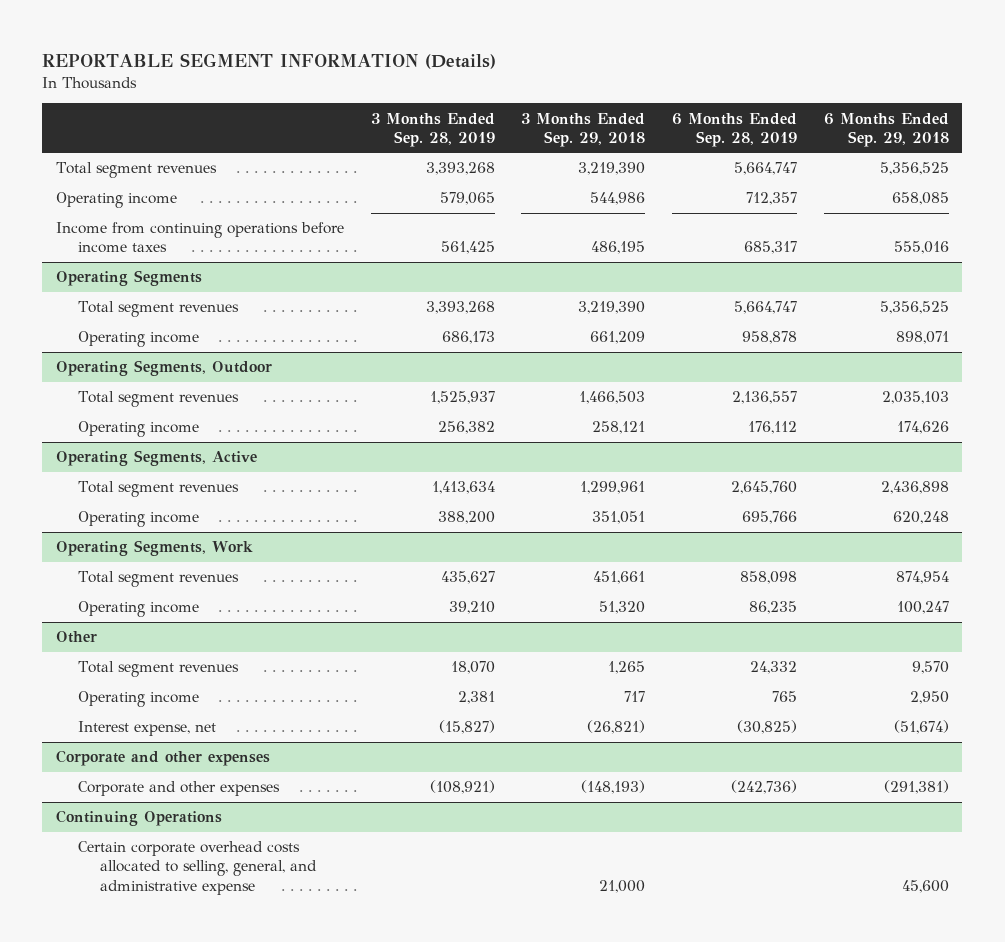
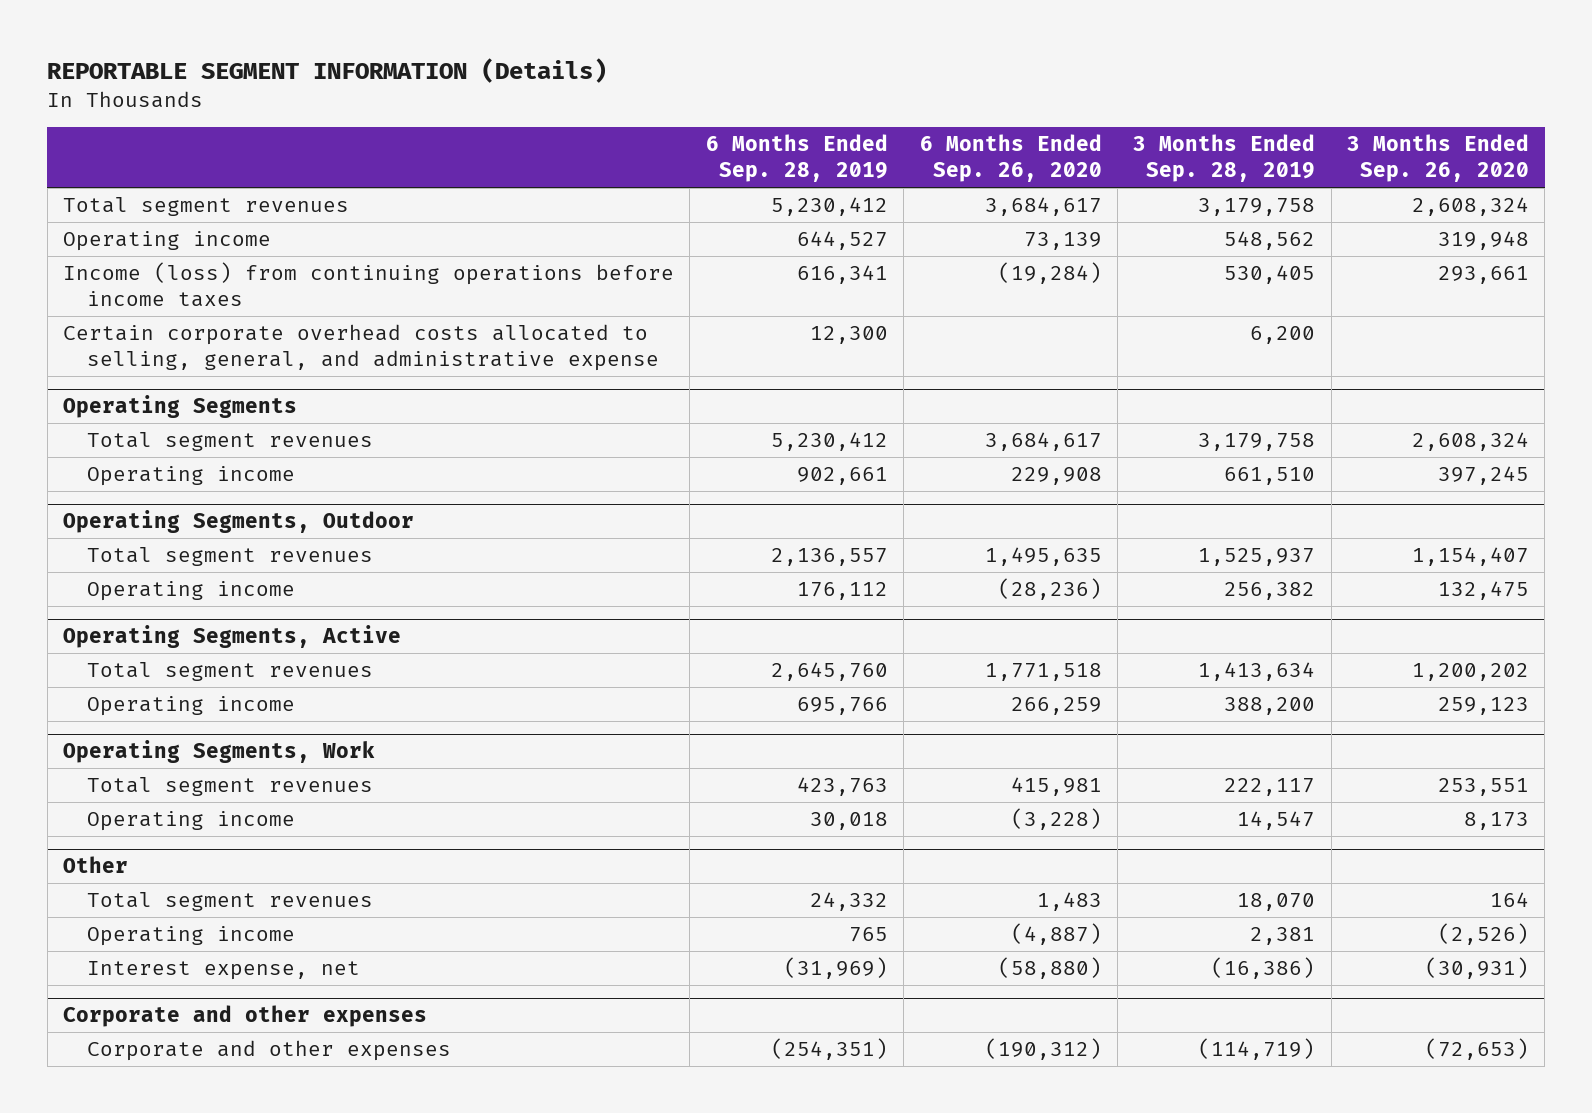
[521,112,646,147] 3 Months Ended Sep. 29, 2018 -> none
[824,112,950,147] 6 Months Ended Sep. 29, 2018 -> none
none -> [919,134,1102,183] 6 Months Ended Sep. 26, 2020
none -> [1347,134,1530,183] 3 Months Ended Sep. 26, 2020
[425,162,495,176] 3,393,268 -> [1198,198,1316,217] 3,179,758
[734,162,798,176] 5,664,747 -> [770,197,888,217] 5,230,412
[439,192,495,206] 579,065 -> [1224,231,1316,251] 548,562
[746,192,798,206] 712,357 -> [796,231,888,251] 644,527
[55,222,344,254] Income from continuing operations before income taxes -> [63,262,675,308] Income (loss) from continuing operations before income taxes
[440,241,495,255] 561,425 -> [1224,265,1316,285] 530,405
[744,241,798,255] 685,317 -> [796,265,888,285] 616,341
none -> [63,324,660,372] Certain corporate overhead costs allocated to selling, general, and administrative expense
[425,301,495,315] 3,393,268 -> [1198,433,1316,452] 3,179,758
[734,301,798,315] 5,664,747 -> [770,432,888,452] 5,230,412
[441,331,495,345] 686,173 -> [1224,467,1316,486] 661,510
[742,331,798,345] 958,878 -> [796,467,888,486] 902,661
[440,571,495,585] 435,627 -> [1224,778,1316,797] 222,117
[740,571,798,585] 858,098 -> [796,777,888,797] 423,763
[448,601,495,615] 39,210 -> [1237,811,1316,831] 14,547
[749,601,798,615] 86,235 -> [809,812,888,831] 30,018
[438,720,495,735] (15,827) -> [1211,957,1316,980] (16,386)
[737,720,798,735] (30,825) -> [783,957,888,980] (31,969)
[55,810,222,827] Continuing Operations -> none
[78,841,318,895] Certain corporate overhead costs allocated to selling, general, and administrative expense -> none
[429,780,495,795] (108,921) -> [1198,1038,1316,1061] (114,719)
[731,780,798,795] (242,736) -> [770,1038,888,1061] (254,351)

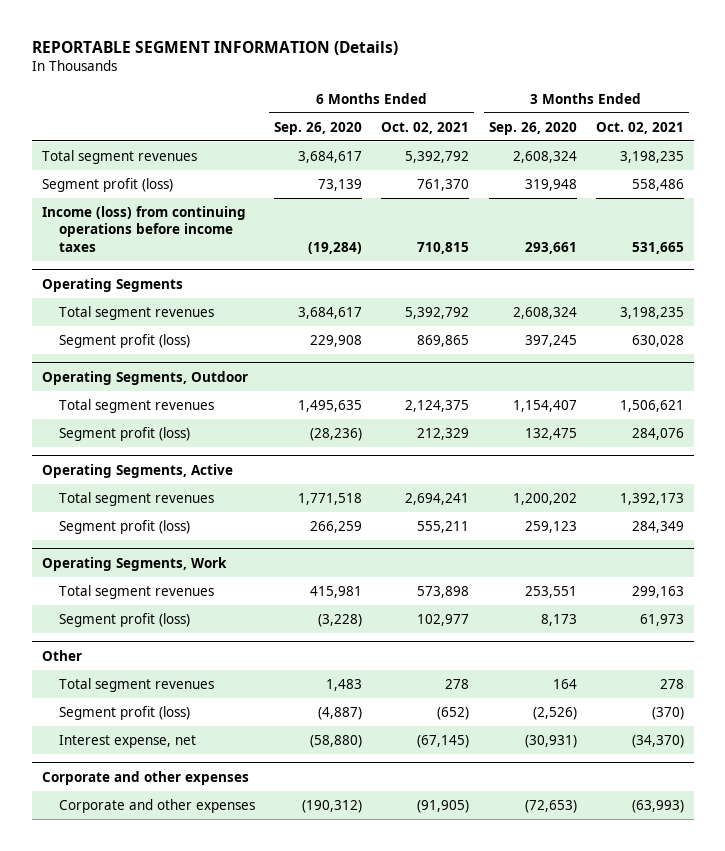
[705,134,888,183] 6 Months Ended Sep. 28, 2019 -> none
[1133,134,1316,183] 3 Months Ended Sep. 28, 2019 -> none
none -> [381,121,470,134] Oct. 02, 2021
none -> [595,121,684,134] Oct. 02, 2021
[63,231,272,252] Operating income -> [41,177,173,192] Segment profit (loss)
[63,324,660,372] Certain corporate overhead costs allocated to selling, general, and administrative expense -> none
[87,466,296,487] Operating income -> [58,333,190,348] Segment profit (loss)
[87,581,296,602] Operating income -> [58,426,190,441] Segment profit (loss)
[87,696,296,717] Operating income -> [58,519,190,534] Segment profit (loss)
[87,811,296,832] Operating income -> [58,612,190,627] Segment profit (loss)
[87,926,296,947] Operating income -> [58,705,190,720] Segment profit (loss)

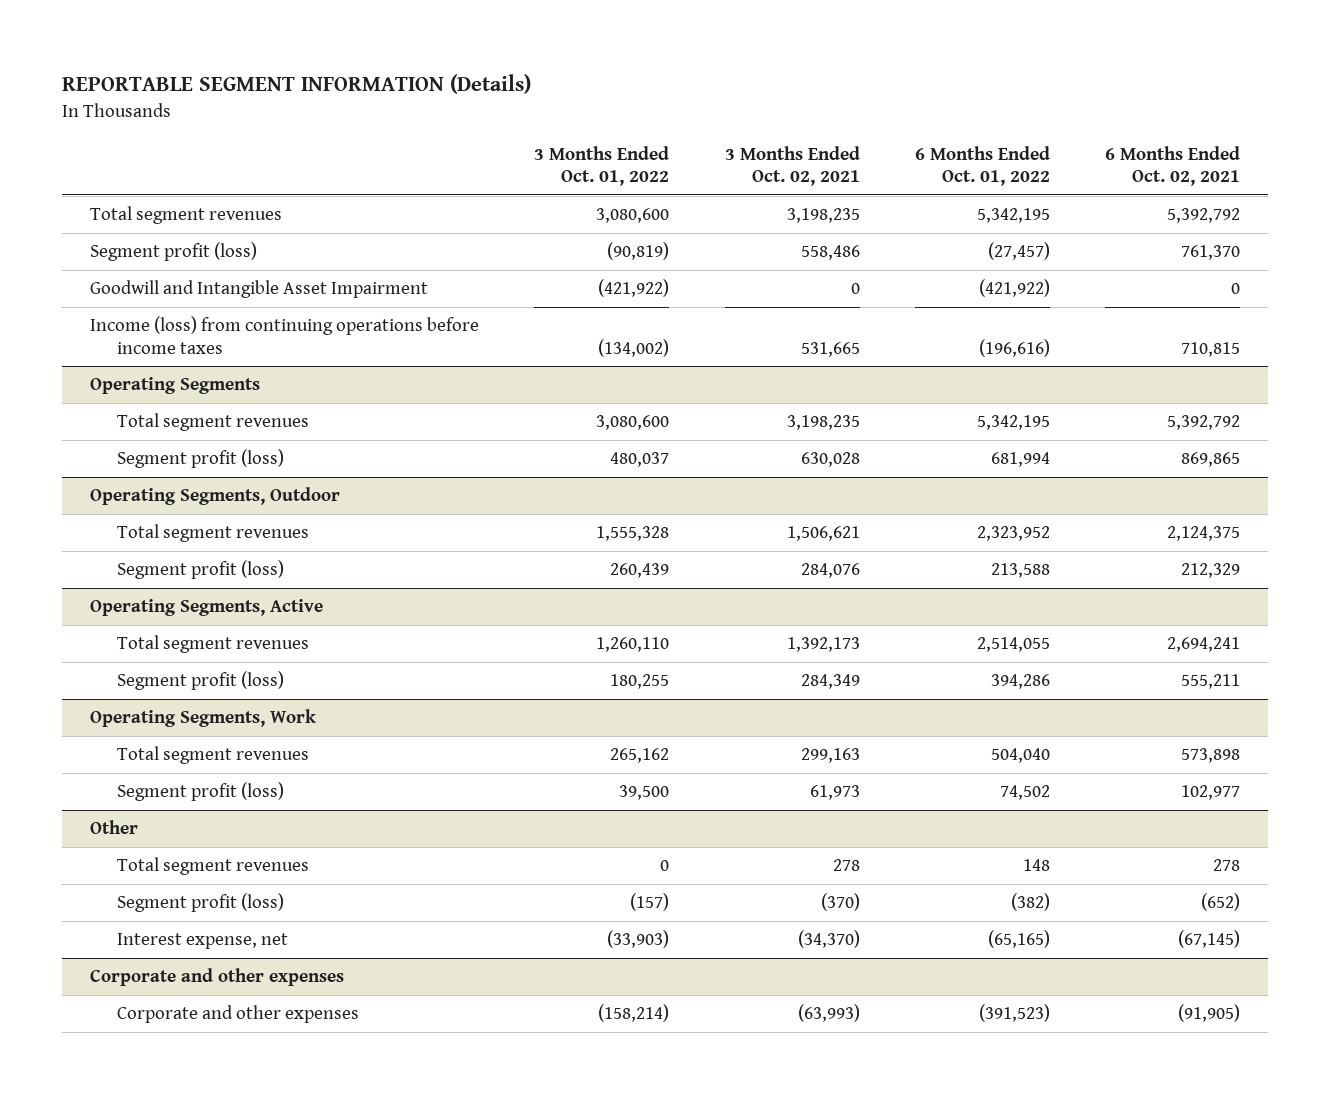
[274,121,363,135] Sep. 26, 2020 -> none
[488,121,577,135] Sep. 26, 2020 -> none
none -> [534,145,670,187] 3 Months Ended Oct. 01, 2022
none -> [914,145,1050,187] 6 Months Ended Oct. 01, 2022
none -> [89,280,428,299] Goodwill and Intangible Asset Impairment

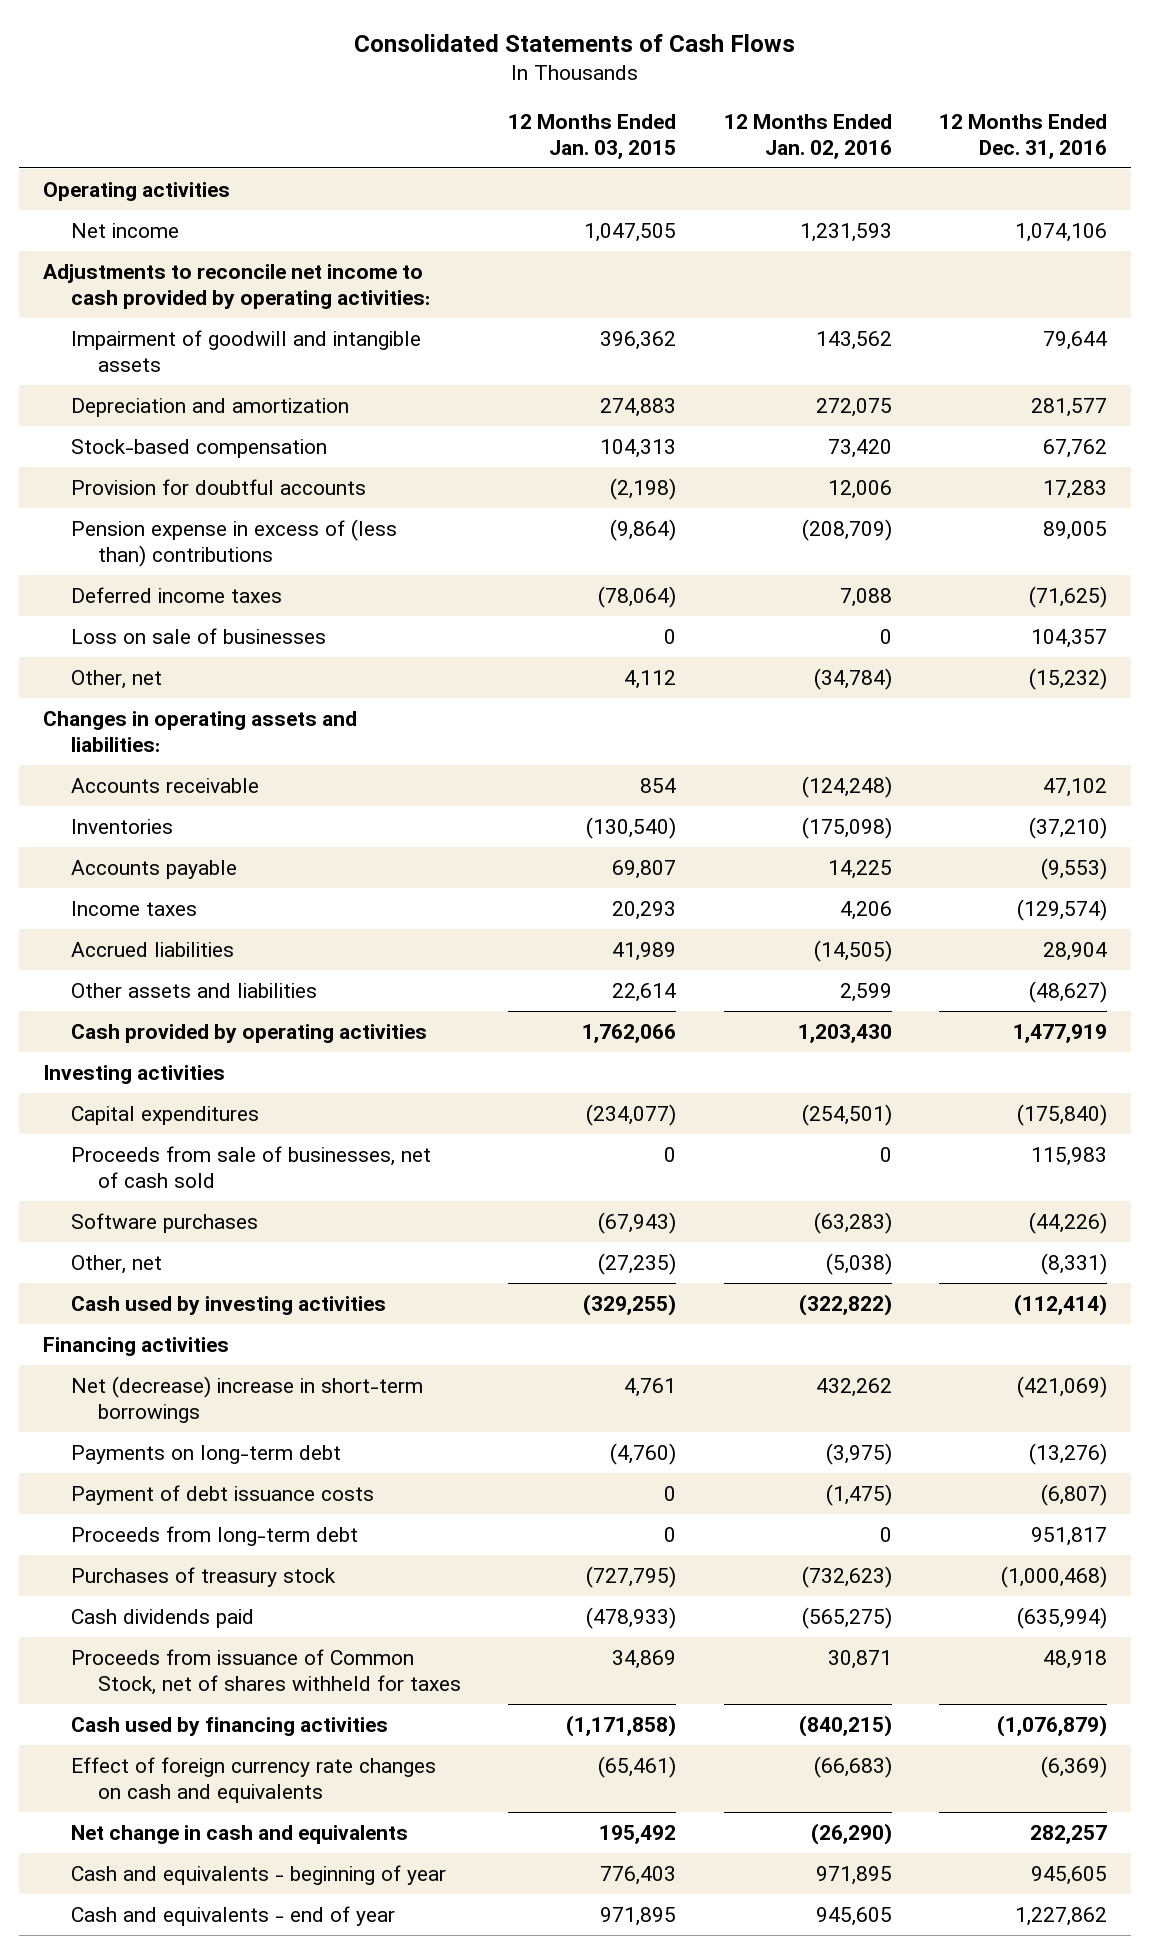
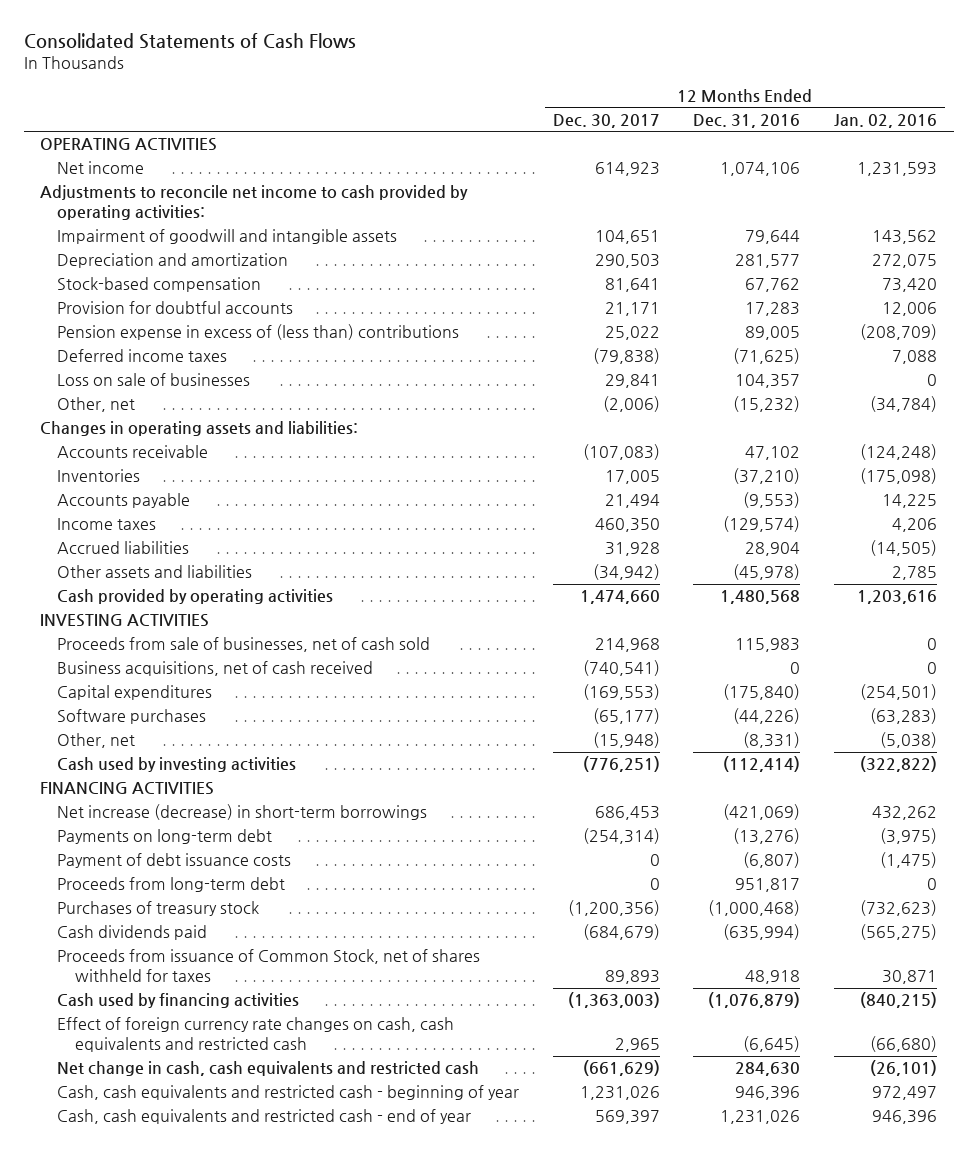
[508,113,677,159] 12 Months Ended Jan. 03, 2015 -> none
none -> [552,113,660,128] Dec. 30, 2017
[43,182,231,202] Operating activities -> [40,138,218,152] OPERATING ACTIVITIES
[839,983,892,1003] 2,599 -> [891,566,937,581] 2,785
[1029,981,1108,1004] (48,627) -> [733,564,801,581] (45,978)
[797,1024,892,1044] 1,203,430 -> [856,590,937,605] 1,203,616
[1013,1024,1108,1044] 1,477,919 -> [720,590,801,605] 1,480,568
[43,1065,226,1085] Investing activities -> [40,614,210,628] INVESTING ACTIVITIES
none -> [57,661,374,677] Business acquisitions, net of cash received
[70,1106,259,1126] Capital expenditures -> [57,685,213,701] Capital expenditures
[43,1337,230,1357] Financing activities -> [40,782,215,796] FINANCING ACTIVITIES
[70,1376,423,1423] Net (decrease) increase in short-term borrowings -> [57,804,428,821] Net increase (decrease) in short-term borrowings
[70,1757,436,1803] Effect of foreign currency rate changes on cash and equivalents -> [57,1017,455,1053] Effect of foreign currency rate changes on cash, cash equivalents and restricted cash
[813,1756,892,1779] (66,683) -> [869,1036,937,1053] (66,680)
[1041,1756,1108,1779] (6,369) -> [743,1036,801,1053] (6,645)
[70,1825,408,1845] Net change in cash and equivalents -> [57,1061,480,1077] Net change in cash, cash equivalents and restricted cash
[810,1823,892,1846] (26,290) -> [869,1060,937,1077] (26,101)
[1030,1825,1108,1845] 282,257 -> [735,1062,801,1077] 284,630
[70,1865,446,1886] Cash and equivalents - beginning of year -> [57,1085,520,1101] Cash, cash equivalents and restricted cash - beginning of year
[815,1866,892,1886] 971,895 -> [871,1086,937,1101] 972,497
[1031,1866,1108,1886] 945,605 -> [735,1086,801,1101] 946,396
[70,1906,395,1927] Cash and equivalents - end of year -> [57,1109,472,1125] Cash, cash equivalents and restricted cash - end of year
[815,1907,892,1927] 945,605 -> [871,1110,937,1125] 946,396
[1015,1907,1108,1927] 1,227,862 -> [720,1110,801,1125] 1,231,026

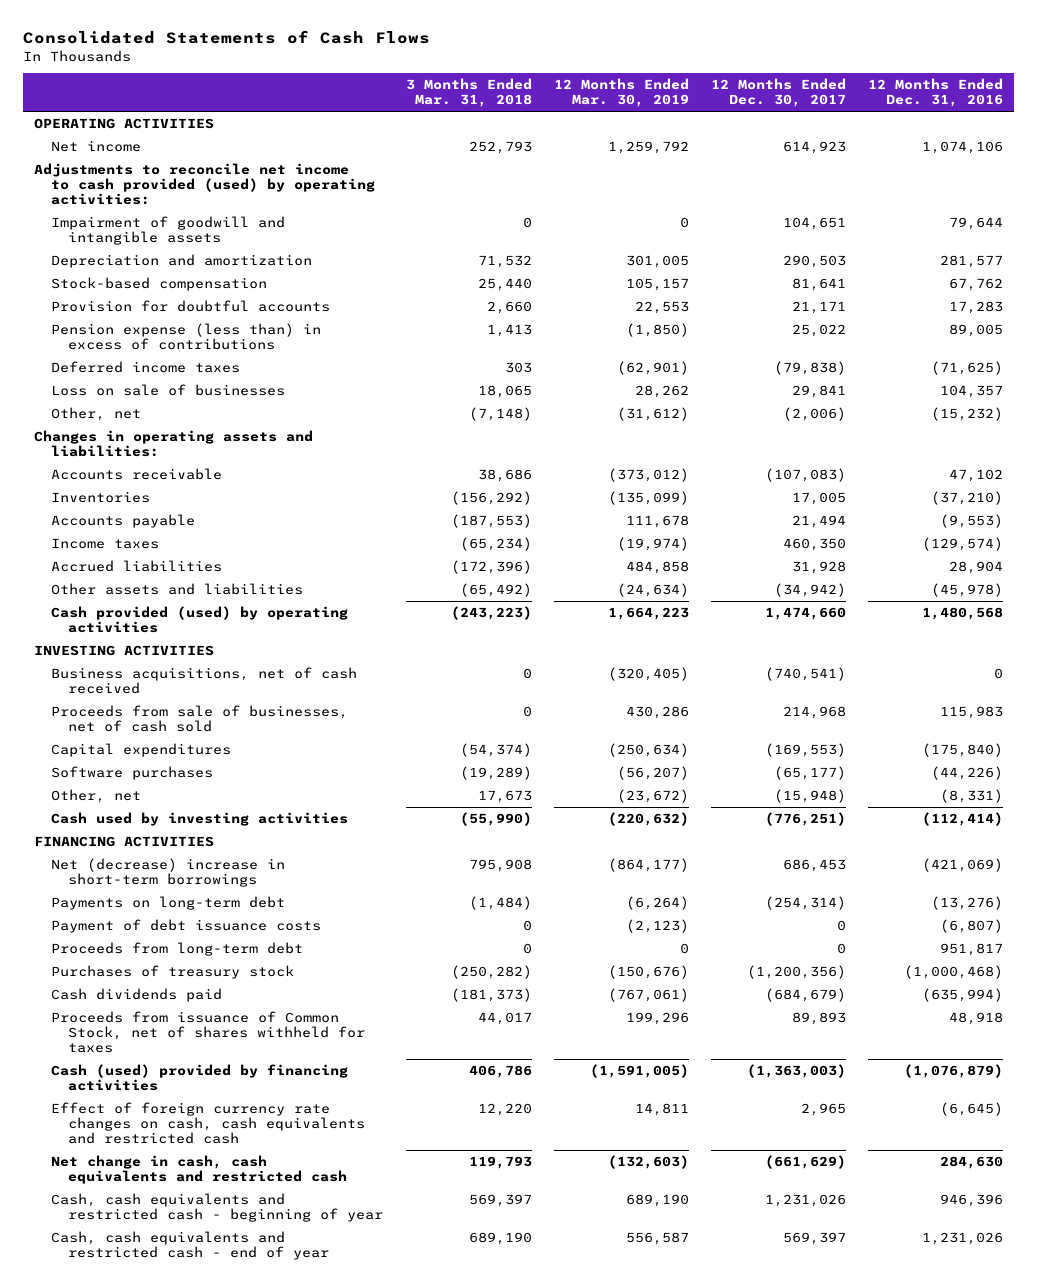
[833,113,937,128] Jan. 02, 2016 -> none
none -> [405,78,532,108] 3 Months Ended Mar. 31, 2018
none -> [553,78,689,108] 12 Months Ended Mar. 30, 2019
[40,185,469,221] Adjustments to reconcile net income to cash provided by operating activities: -> [34,162,376,205] Adjustments to reconcile net income to cash provided (used) by operating activities:
[57,324,460,341] Pension expense in excess of (less than) contributions -> [51,322,322,350] Pension expense (less than) in excess of contributions
[57,589,334,605] Cash provided by operating activities -> [51,605,349,633] Cash provided (used) by operating activities
[57,637,431,653] Proceeds from sale of businesses, net of cash sold -> [51,704,349,732] Proceeds from sale of businesses, net of cash sold
[57,804,428,821] Net increase (decrease) in short-term borrowings -> [51,857,286,887] Net (decrease) increase in short-term borrowings
[57,993,300,1009] Cash used by financing activities -> [51,1063,349,1091] Cash (used) provided by financing activities

